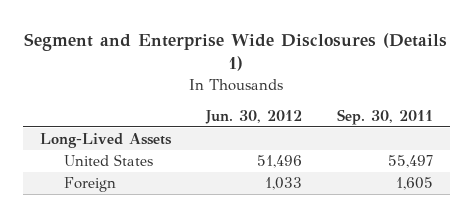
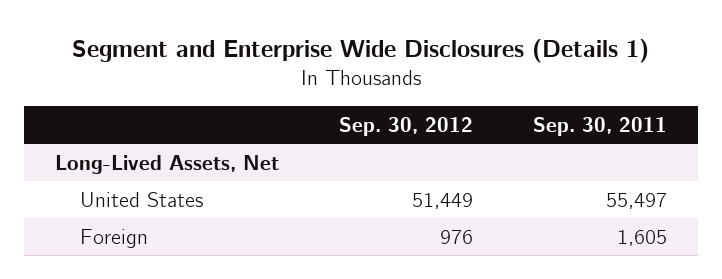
[204,110,302,125] Jun. 30, 2012 -> none
none -> [339,116,474,136] Sep. 30, 2012
[40,133,173,149] Long-Lived Assets -> [54,154,279,174] Long-Lived Assets, Net

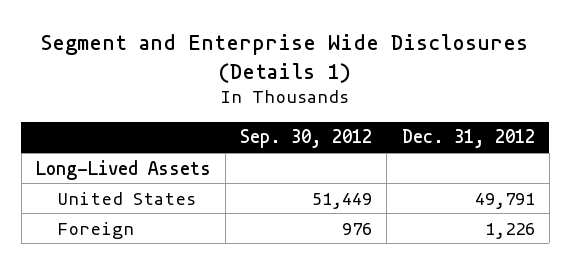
[533,116,668,136] Sep. 30, 2011 -> none
none -> [401,129,535,149] Dec. 31, 2012
[54,154,279,174] Long-Lived Assets, Net -> [36,159,212,180] Long-Lived Assets

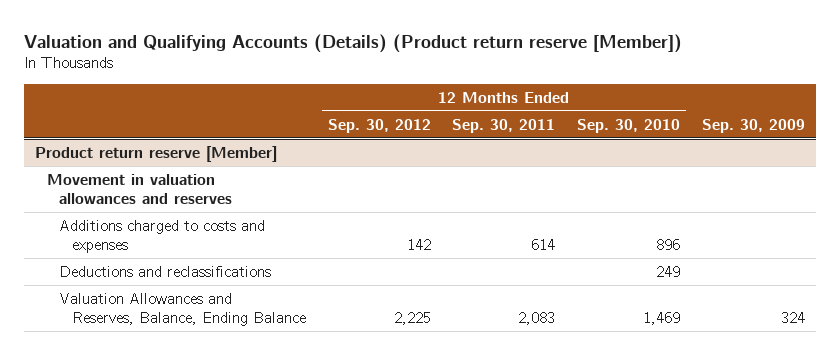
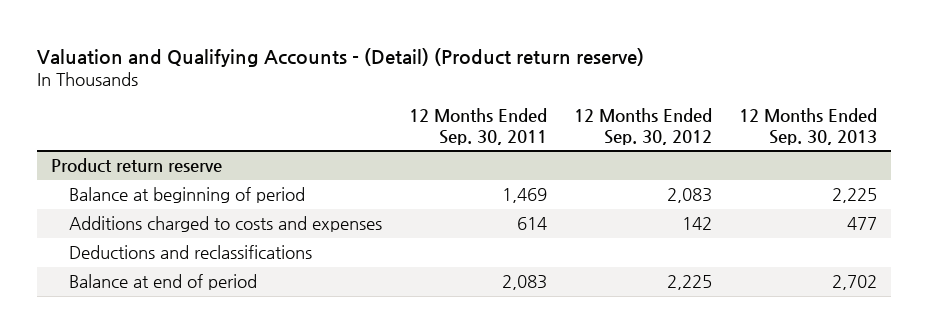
[23,33,682,53] Valuation and Qualifying Accounts (Details) (Product return reserve [Member]) -> [37,47,645,67] Valuation and Qualifying Accounts - (Detail) (Product return reserve)
[577,118,681,133] Sep. 30, 2010 -> none
[701,118,805,133] Sep. 30, 2009 -> none
none -> [739,108,878,145] 12 Months Ended Sep. 30, 2013
[46,173,233,205] Movement in valuation allowances and reserves -> none
[34,145,277,162] Product return reserve [Member] -> [50,158,222,174] Product return reserve
none -> [69,187,306,204] Balance at beginning of period
[59,292,306,327] Valuation Allowances and Reserves, Balance, Ending Balance -> [69,274,258,291] Balance at end of period

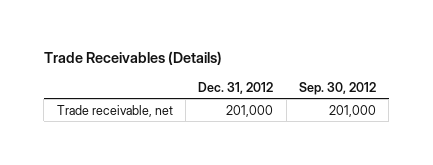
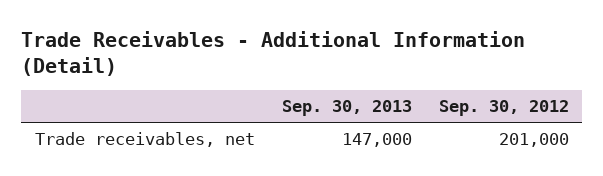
[43,51,222,66] Trade Receivables (Details) -> [21,31,526,77] Trade Receivables - Additional Information (Detail)
[198,81,274,94] Dec. 31, 2012 -> none
none -> [281,100,412,117] Sep. 30, 2013
[56,104,173,117] Trade receivable, net -> [34,132,255,148] Trade receivables, net

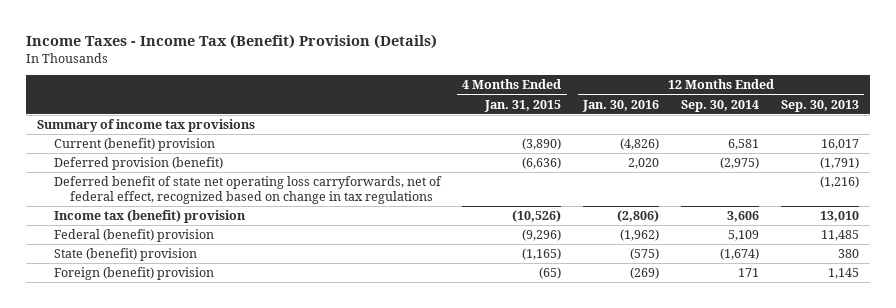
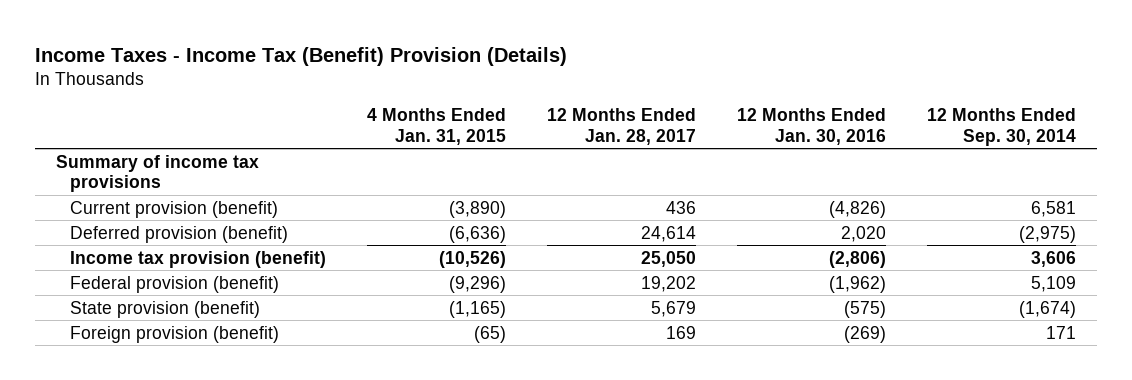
[780,99,859,112] Sep. 30, 2013 -> none
none -> [546,108,696,145] 12 Months Ended Jan. 28, 2017
[53,138,215,152] Current (benefit) provision -> [69,200,278,218] Current provision (benefit)
[53,176,442,204] Deferred benefit of state net operating loss carryforwards, net of federal effect, recognized based on change in tax regulations -> none
[53,210,246,224] Income tax (benefit) provision -> [69,250,326,268] Income tax provision (benefit)
[53,229,214,243] Federal (benefit) provision -> [69,275,279,293] Federal provision (benefit)
[53,248,197,262] State (benefit) provision -> [69,300,260,318] State provision (benefit)
[53,267,214,281] Foreign (benefit) provision -> [69,325,279,343] Foreign provision (benefit)

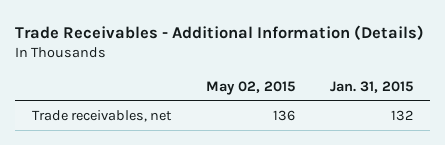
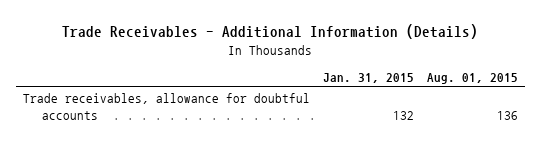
[205,80,295,95] May 02, 2015 -> none
none -> [426,72,518,84] Aug. 01, 2015
[32,109,173,122] Trade receivables, net -> [22,93,310,120] Trade receivables, allowance for doubtful accounts

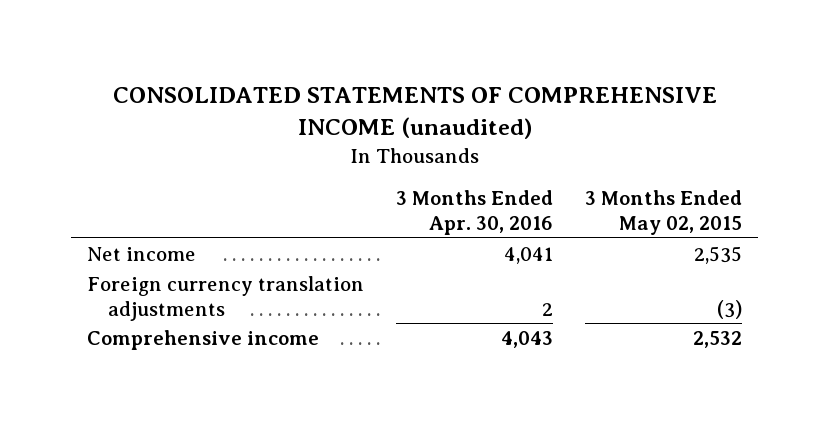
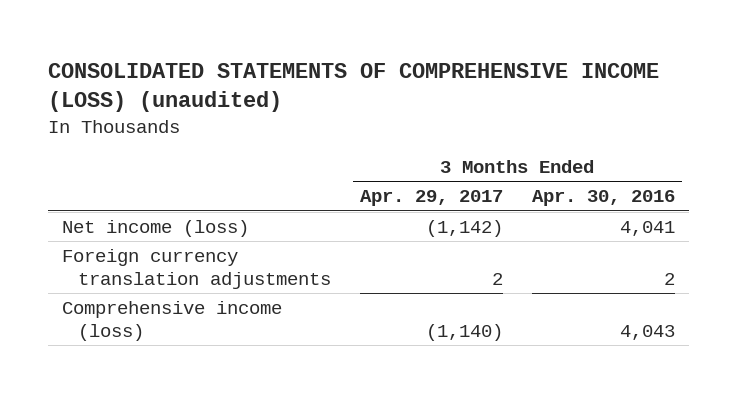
[112,87,717,140] CONSOLIDATED STATEMENTS OF COMPREHENSIVE INCOME (unaudited) -> [47,62,659,113] CONSOLIDATED STATEMENTS OF COMPREHENSIVE INCOME (LOSS) (unaudited)
[584,190,742,236] 3 Months Ended May 02, 2015 -> none
none -> [359,190,503,207] Apr. 29, 2017
[87,246,197,261] Net income -> [62,219,250,237] Net income (loss)
[87,329,320,350] Comprehensive income -> [62,300,283,341] Comprehensive income (loss)

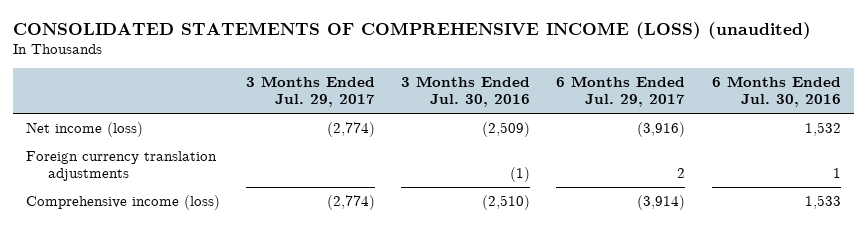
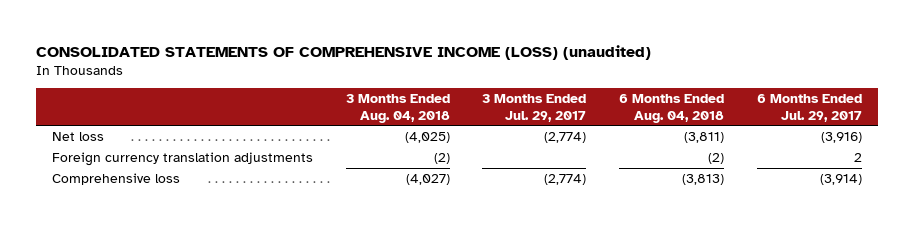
[401,76,531,108] 3 Months Ended Jul. 30, 2016 -> none
[711,76,841,108] 6 Months Ended Jul. 30, 2016 -> none
none -> [345,93,450,123] 3 Months Ended Aug. 04, 2018
none -> [619,93,725,123] 6 Months Ended Aug. 04, 2018
[25,121,143,137] Net income (loss) -> [52,131,105,141] Net loss
[25,194,220,210] Comprehensive income (loss) -> [52,172,181,185] Comprehensive loss

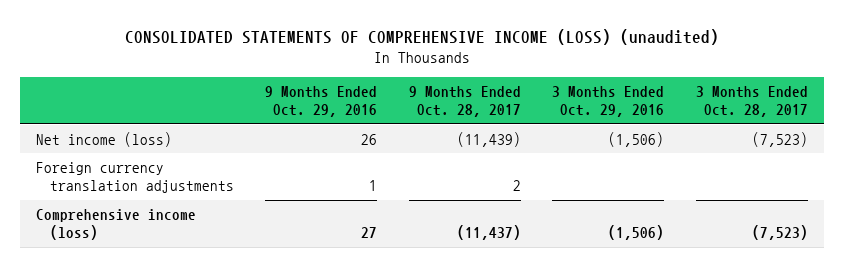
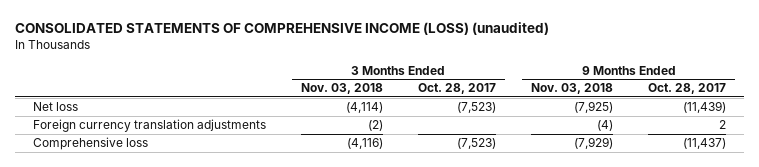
[265,85,378,118] 9 Months Ended Oct. 29, 2016 -> none
[552,85,665,118] 3 Months Ended Oct. 29, 2016 -> none
none -> [300,83,383,95] Nov. 03, 2018
none -> [530,83,613,95] Nov. 03, 2018
[35,131,172,147] Net income (loss) -> [32,102,78,112] Net loss
[35,208,196,241] Comprehensive income (loss) -> [32,137,148,151] Comprehensive loss

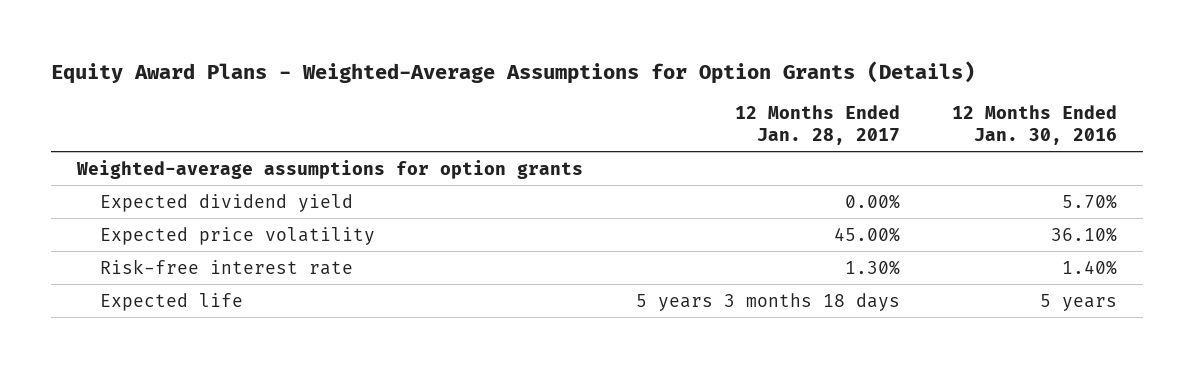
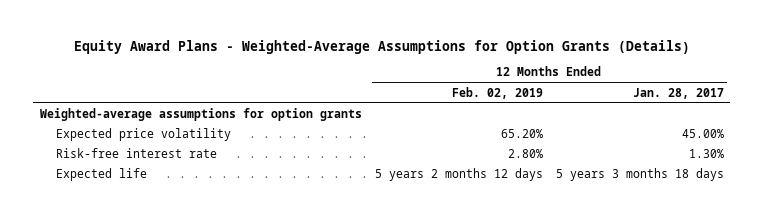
[951,104,1117,146] 12 Months Ended Jan. 30, 2016 -> none
none -> [451,86,543,99] Feb. 02, 2019
[100,193,354,212] Expected dividend yield -> none

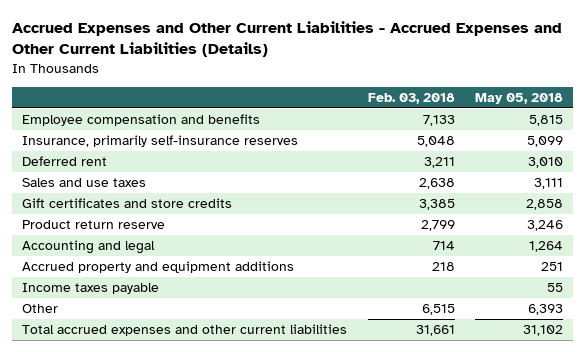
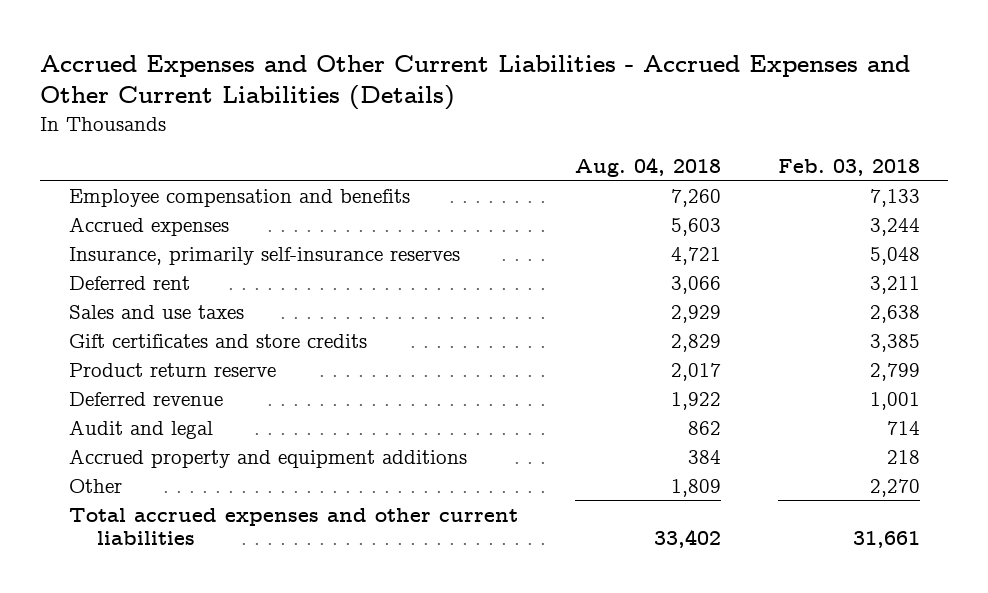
[474,92,563,104] May 05, 2018 -> none
none -> [574,156,721,177] Aug. 04, 2018
none -> [68,216,229,236] Accrued expenses
none -> [68,391,223,406] Deferred revenue
[22,240,156,255] Accounting and legal -> [68,419,213,439] Audit and legal
[22,283,160,295] Income taxes payable -> none
[421,304,455,316] 6,515 -> [869,478,920,497] 2,270

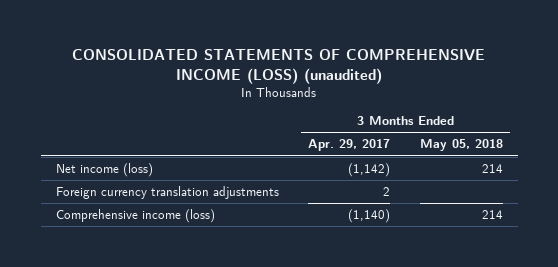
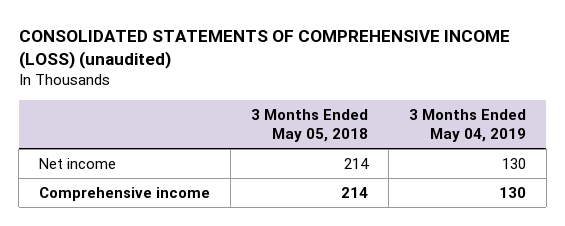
[308,139,391,152] Apr. 29, 2017 -> none
none -> [408,108,526,142] 3 Months Ended May 04, 2019
[55,185,279,199] Foreign currency translation adjustments -> none
[55,162,153,177] Net income (loss) -> [39,157,117,169] Net income
[55,208,215,223] Comprehensive income (loss) -> [39,186,211,201] Comprehensive income

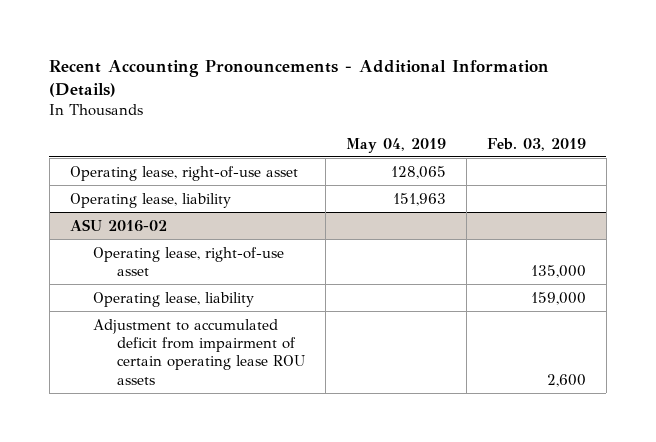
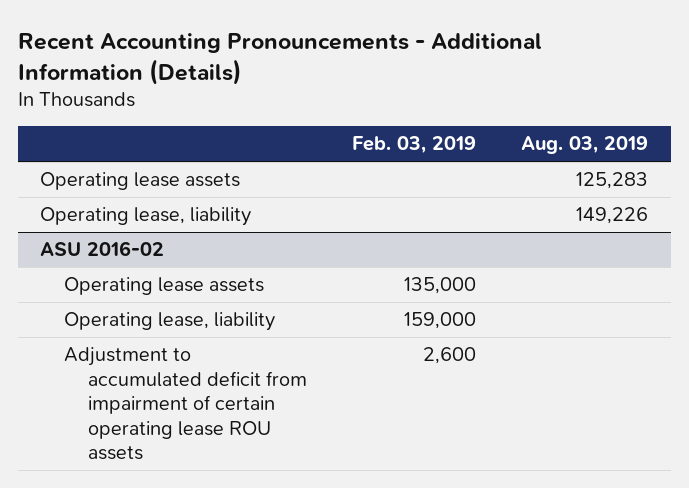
[345,137,446,153] May 04, 2019 -> none
none -> [521,136,649,155] Aug. 03, 2019
[69,165,298,181] Operating lease, right-of-use asset -> [40,172,241,191] Operating lease assets
[93,246,285,276] Operating lease, right-of-use asset -> [64,277,265,296] Operating lease assets

